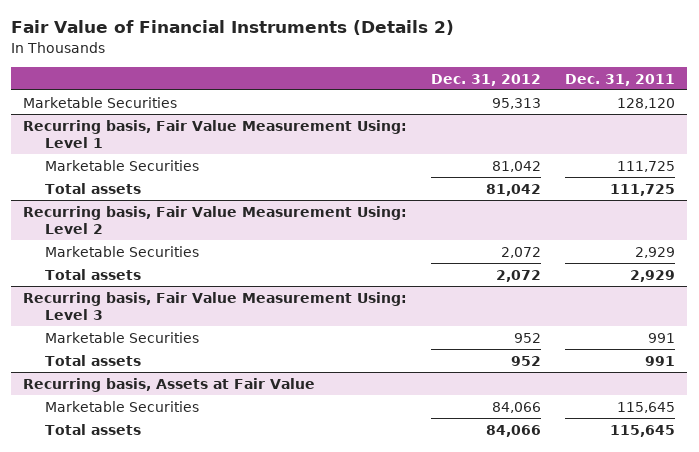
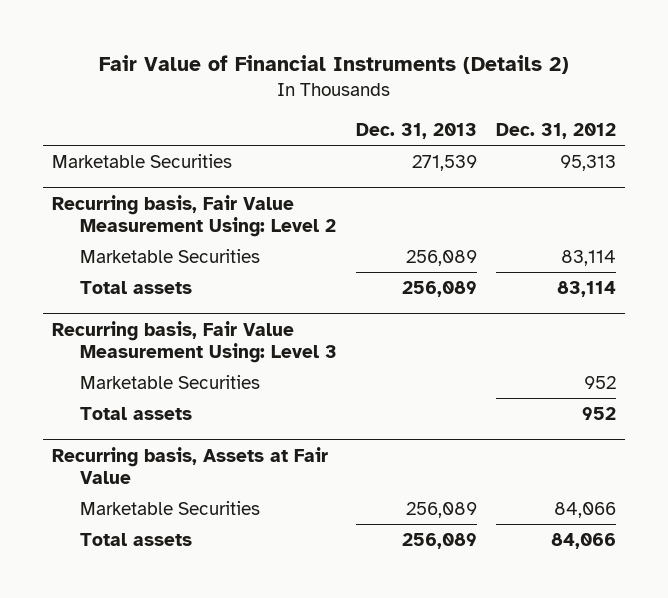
[565,73,676,86] Dec. 31, 2011 -> none
none -> [355,123,477,140] Dec. 31, 2013
[23,119,408,149] Recurring basis, Fair Value Measurement Using: Level 1 -> none
[44,159,199,171] Marketable Securities -> none
[44,182,141,194] Total assets -> none
[501,246,542,258] 2,072 -> [560,249,616,266] 83,114
[496,269,542,282] 2,072 -> [556,280,616,297] 83,114

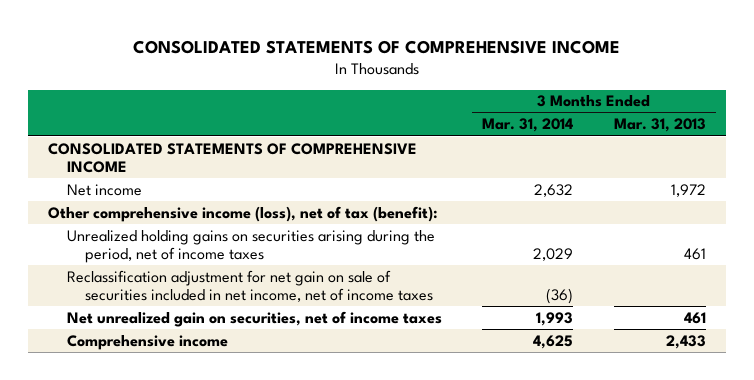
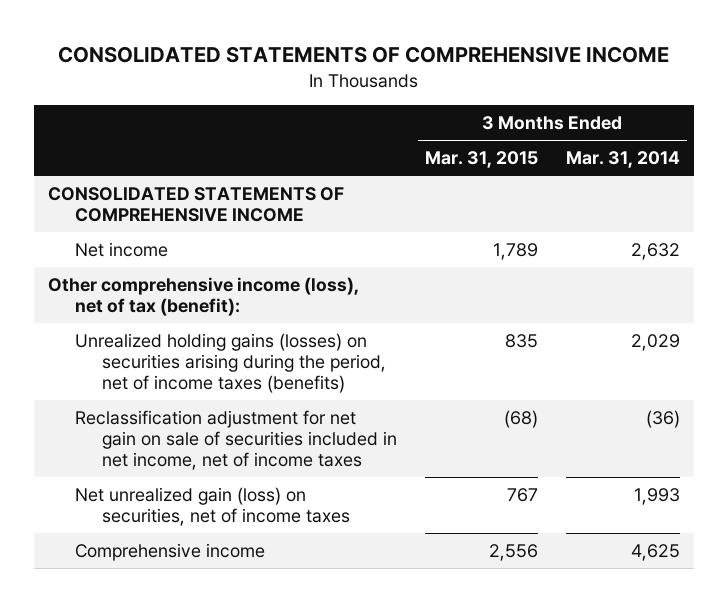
[613,118,706,133] Mar. 31, 2013 -> none
none -> [424,150,538,168] Mar. 31, 2015
[66,229,435,263] Unrealized holding gains on securities arising during the period, net of income taxes -> [75,332,386,393] Unrealized holding gains (losses) on securities arising during the period, net of income taxes (benefits)
[66,310,442,327] Net unrealized gain on securities, net of income taxes -> [75,486,350,526] Net unrealized gain (loss) on securities, net of income taxes

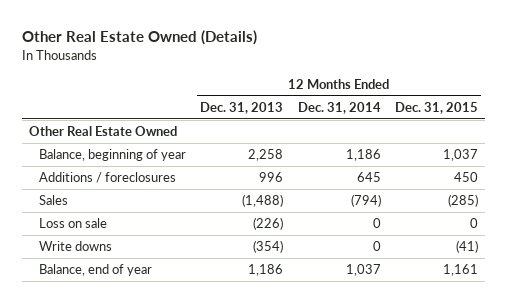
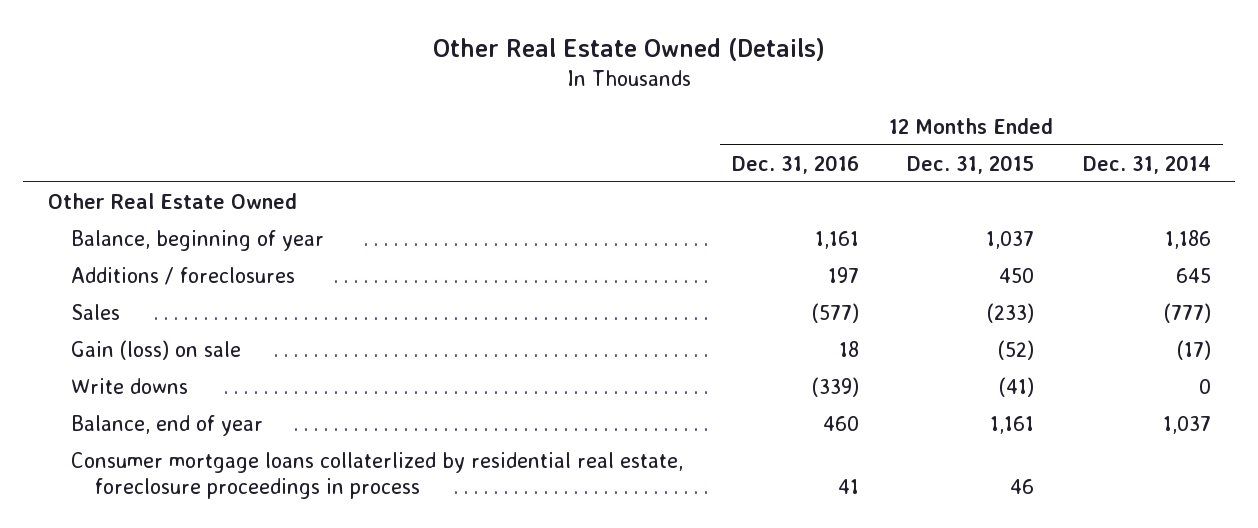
[200,101,284,114] Dec. 31, 2013 -> none
none -> [731,154,859,174] Dec. 31, 2016
[350,194,381,208] (794) -> [1163,302,1211,323] (777)
[447,194,478,208] (285) -> [987,302,1035,323] (233)
[39,218,108,229] Loss on sale -> [71,339,242,360] Gain (loss) on sale
[372,218,381,229] 0 -> [1176,339,1211,360] (17)
[469,218,478,229] 0 -> [998,339,1035,360] (52)
none -> [71,451,684,499] Consumer mortgage loans collaterlized by residential real estate, foreclosure proceedings in process

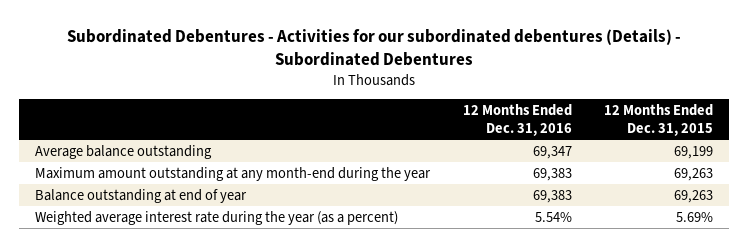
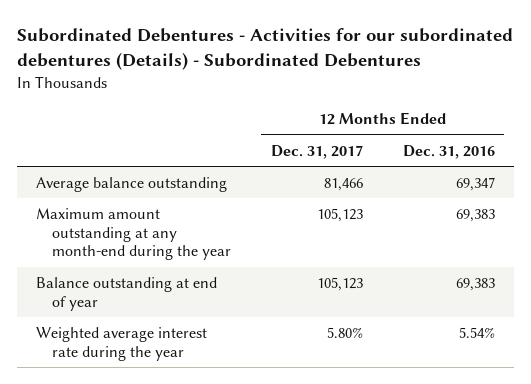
[603,104,713,136] 12 Months Ended Dec. 31, 2015 -> none
none -> [270,144,363,159] Dec. 31, 2017
[35,211,399,226] Weighted average interest rate during the year (as a percent) -> [36,326,208,361] Weighted average interest rate during the year

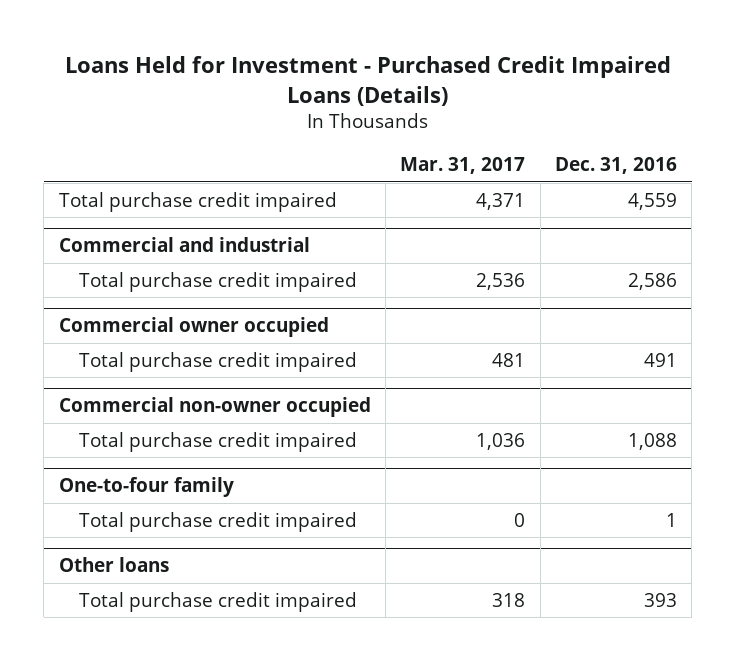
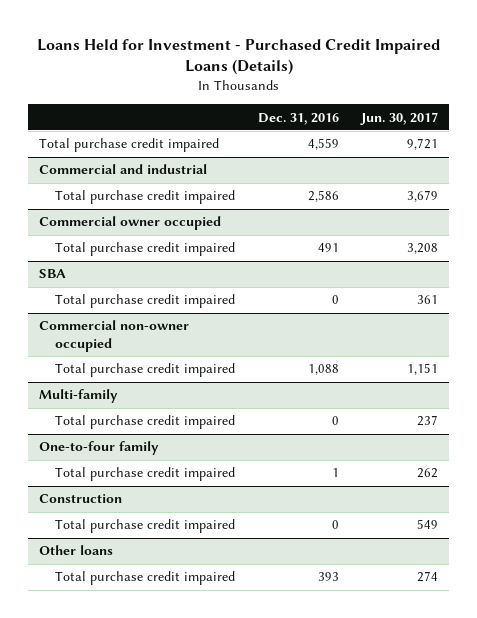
[400,157,526,175] Mar. 31, 2017 -> none
none -> [360,111,439,125] Jun. 30, 2017
none -> [39,269,67,279] SBA
none -> [55,294,236,309] Total purchase credit impaired
none -> [39,389,119,404] Multi-family
none -> [55,415,236,430] Total purchase credit impaired
none -> [39,494,123,504] Construction
none -> [55,519,236,534] Total purchase credit impaired

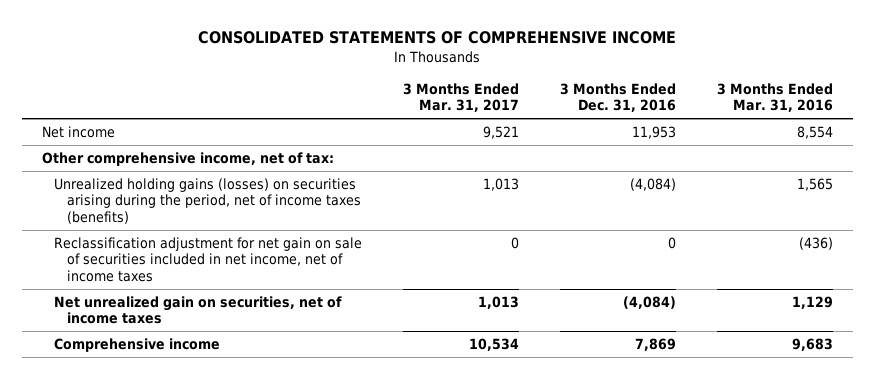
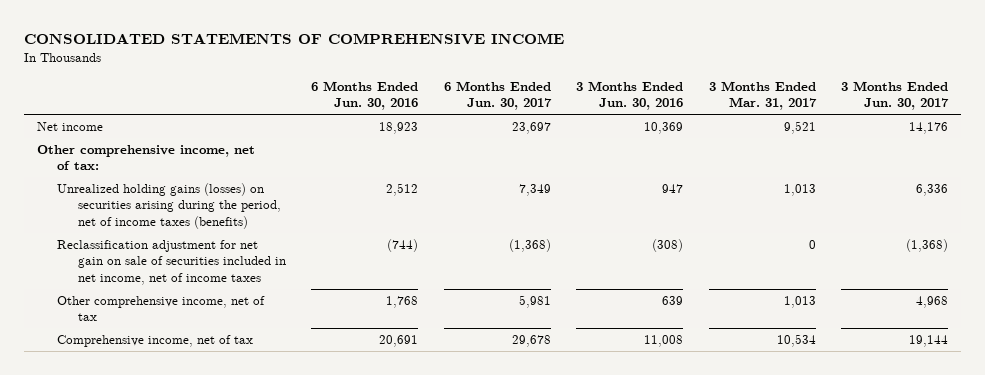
[559,82,676,113] 3 Months Ended Dec. 31, 2016 -> none
[716,82,833,113] 3 Months Ended Mar. 31, 2016 -> none
none -> [311,80,419,111] 6 Months Ended Jun. 30, 2016
none -> [443,80,552,111] 6 Months Ended Jun. 30, 2017
none -> [576,80,684,111] 3 Months Ended Jun. 30, 2016
none -> [840,80,949,111] 3 Months Ended Jun. 30, 2017
[54,296,343,325] Net unrealized gain on securities, net of income taxes -> [57,295,266,322] Other comprehensive income, net of tax
[54,338,221,353] Comprehensive income -> [57,334,254,347] Comprehensive income, net of tax

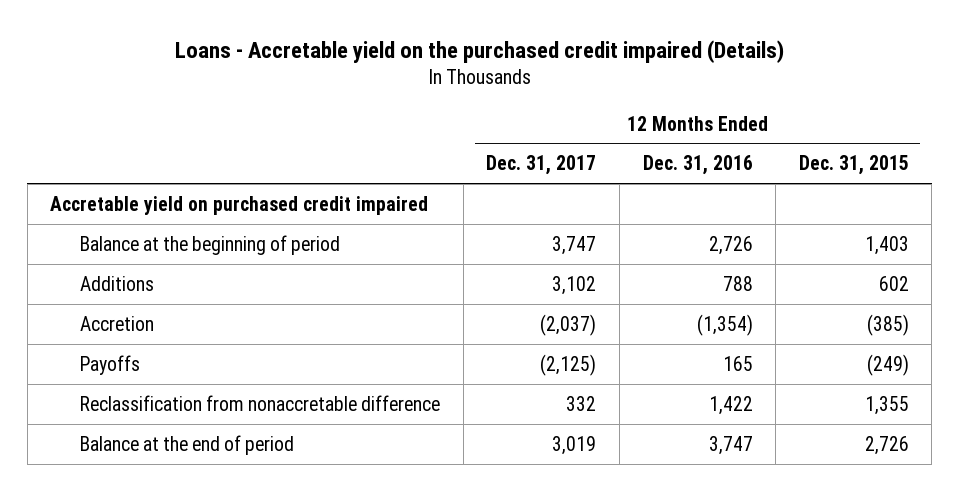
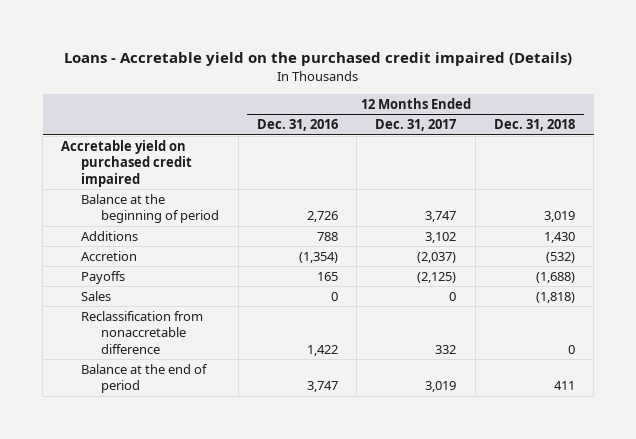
[798,155,909,176] Dec. 31, 2015 -> none
none -> [494,119,576,132] Dec. 31, 2018
none -> [81,290,112,301] Sales

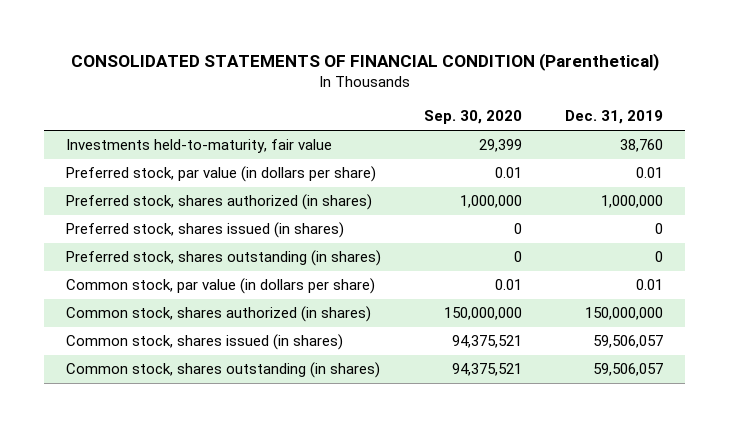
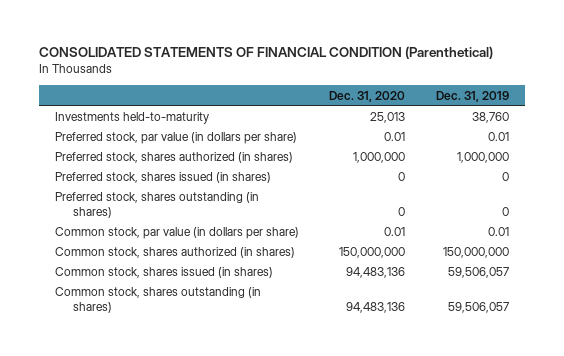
[424,110,523,125] Sep. 30, 2020 -> none
none -> [329,90,406,102] Dec. 31, 2020
[66,139,333,154] Investments held-to-maturity, fair value -> [54,112,209,125] Investments held-to-maturity

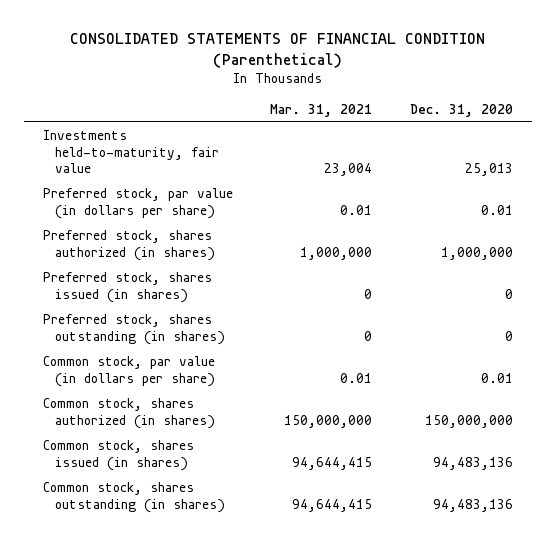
[436,90,510,102] Dec. 31, 2019 -> none
none -> [270,103,373,117] Mar. 31, 2021
[54,112,209,125] Investments held-to-maturity -> [42,130,220,174] Investments held-to-maturity, fair value

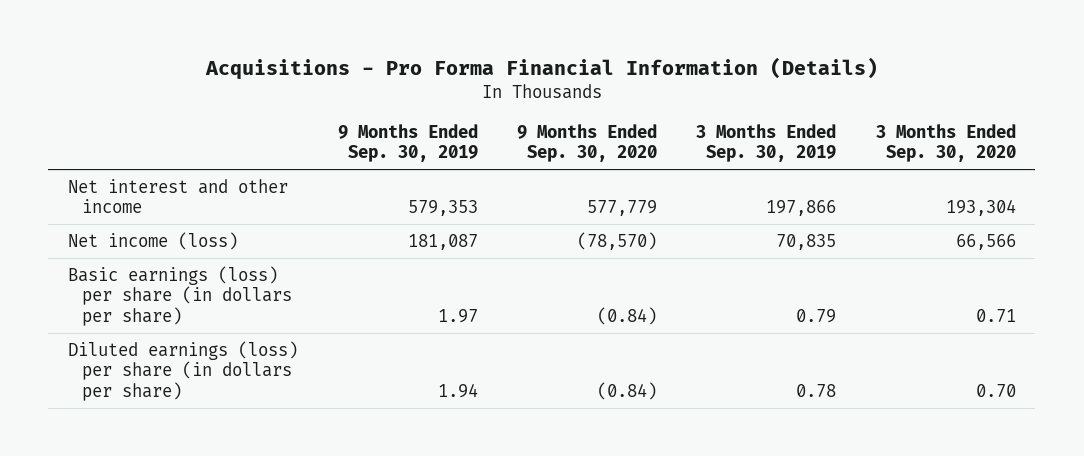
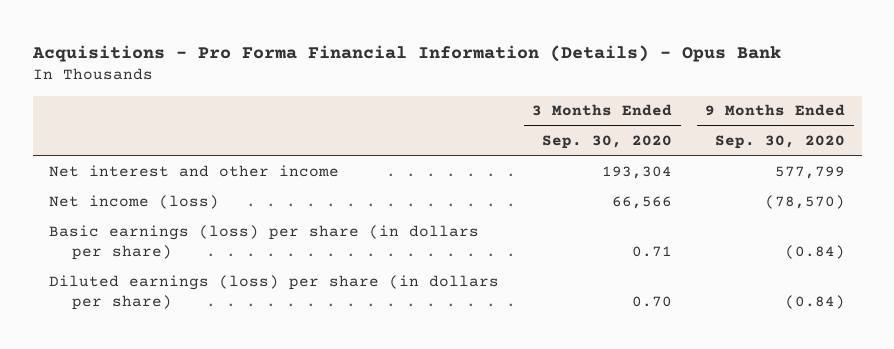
[204,56,878,80] Acquisitions - Pro Forma Financial Information (Details) -> [31,44,781,62] Acquisitions - Pro Forma Financial Information (Details) - Opus Bank
[337,123,478,163] 9 Months Ended Sep. 30, 2019 -> none
[696,123,837,163] 3 Months Ended Sep. 30, 2019 -> none
[586,200,657,217] 577,779 -> [775,165,846,179] 577,799

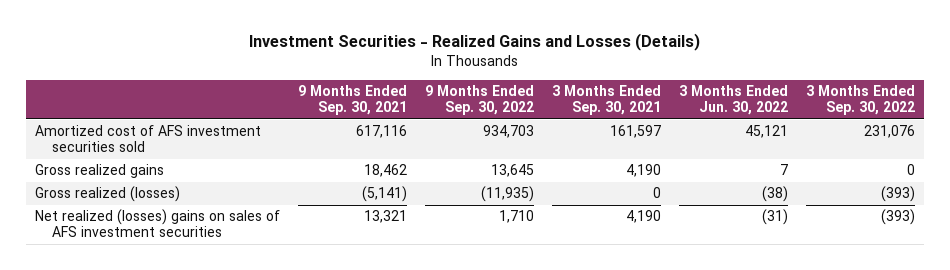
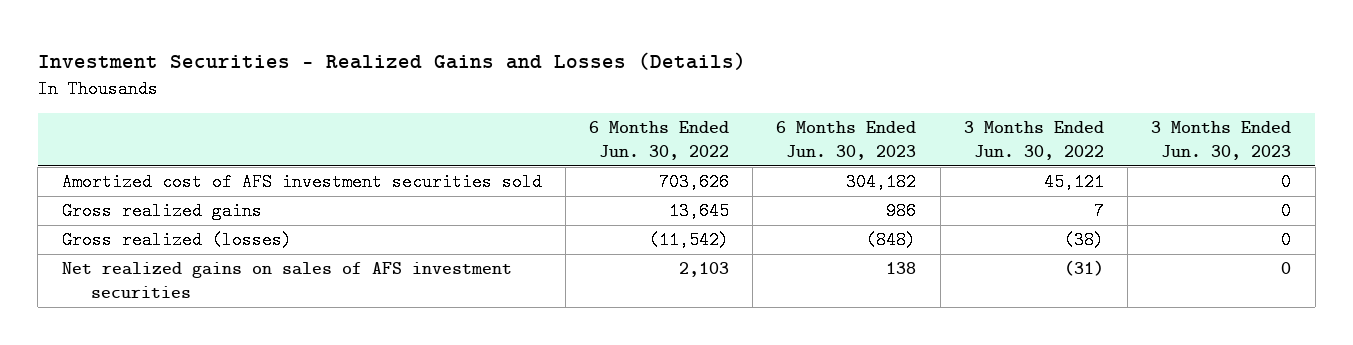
[297,85,407,116] 9 Months Ended Sep. 30, 2021 -> none
[424,85,534,116] 9 Months Ended Sep. 30, 2022 -> none
[551,85,661,116] 3 Months Ended Sep. 30, 2021 -> none
[805,85,915,116] 3 Months Ended Sep. 30, 2022 -> none
none -> [589,121,730,160] 6 Months Ended Jun. 30, 2022
none -> [776,121,917,160] 6 Months Ended Jun. 30, 2023
none -> [1151,121,1292,160] 3 Months Ended Jun. 30, 2023
[34,209,280,238] Net realized (losses) gains on sales of AFS investment securities -> [61,262,512,299] Net realized gains on sales of AFS investment securities

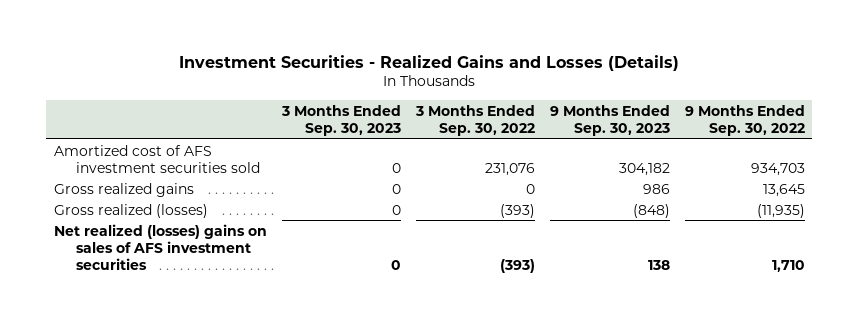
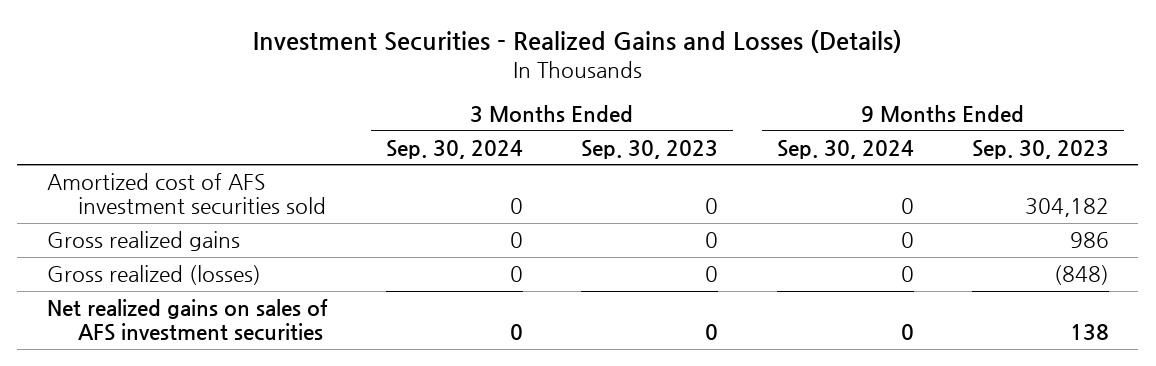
[414,104,535,136] 3 Months Ended Sep. 30, 2022 -> none
[684,104,805,136] 9 Months Ended Sep. 30, 2022 -> none
none -> [385,139,523,159] Sep. 30, 2024
none -> [776,139,914,159] Sep. 30, 2024
[53,223,267,270] Net realized (losses) gains on sales of AFS investment securities -> [46,298,328,342] Net realized gains on sales of AFS investment securities

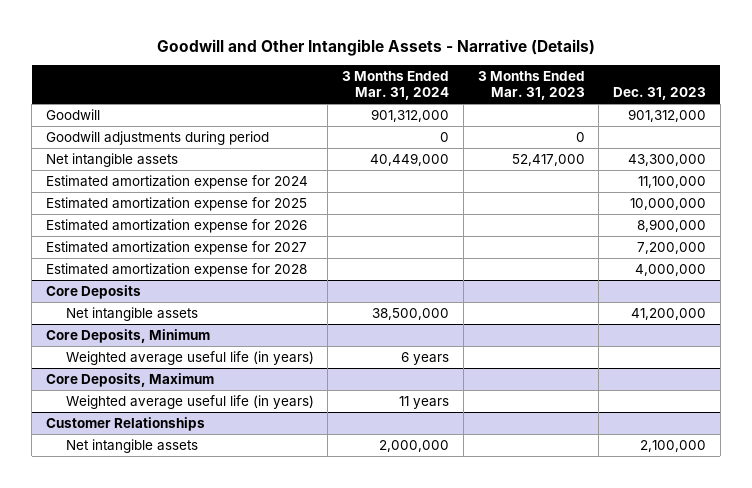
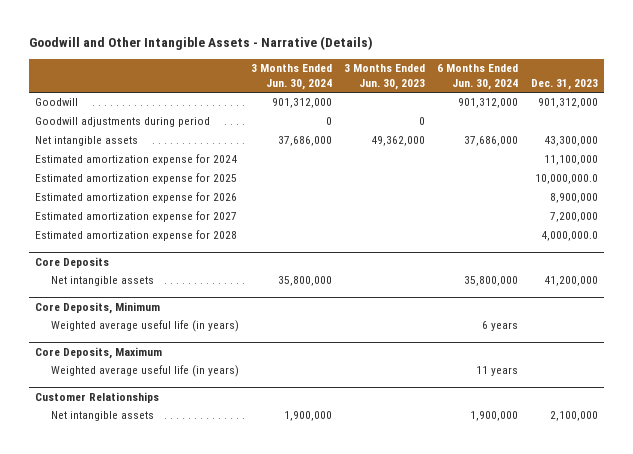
[342,71,450,101] 3 Months Ended Mar. 31, 2024 -> none
[477,71,585,101] 3 Months Ended Mar. 31, 2023 -> none
none -> [250,64,332,91] 3 Months Ended Jun. 30, 2024
none -> [344,64,426,91] 3 Months Ended Jun. 30, 2023
none -> [437,64,519,91] 6 Months Ended Jun. 30, 2024
[629,197,706,210] 10,000,000 -> [534,174,598,185] 10,000,000.0
[634,263,706,276] 4,000,000 -> [540,231,598,242] 4,000,000.0

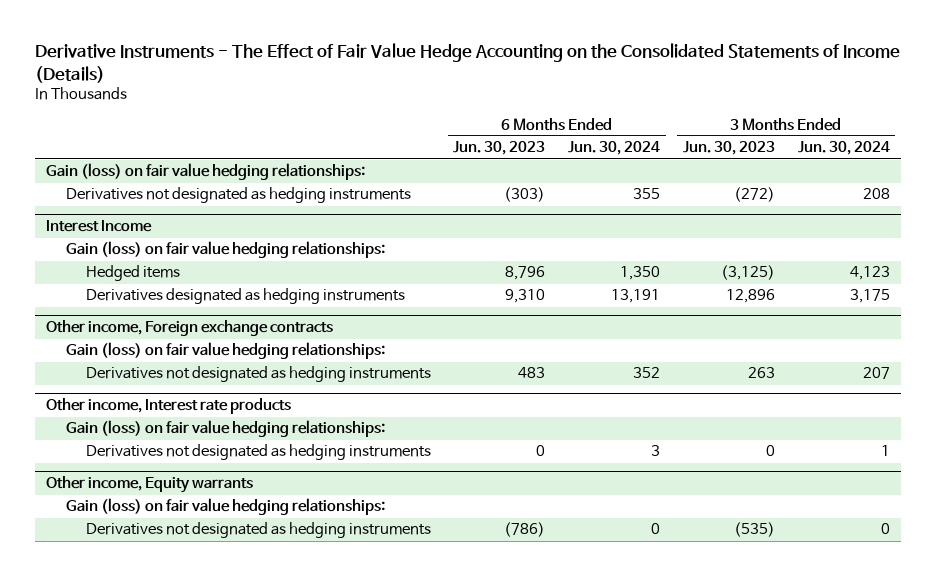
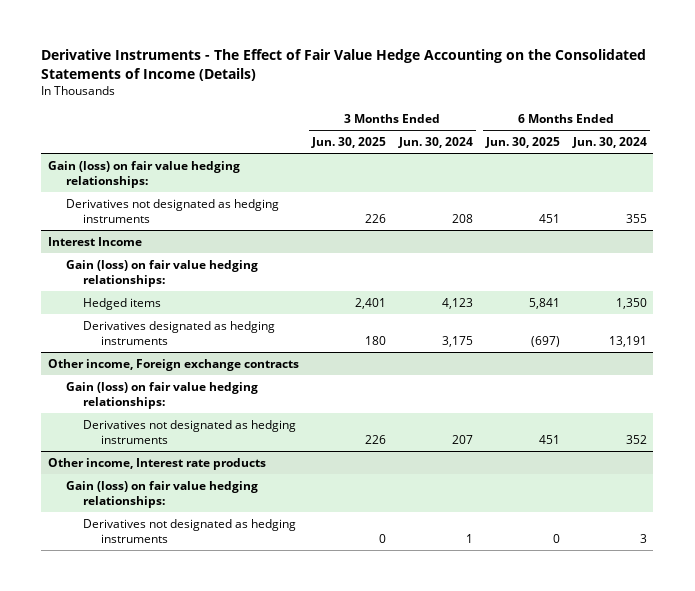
[453,141,546,156] Jun. 30, 2023 -> none
[682,141,775,156] Jun. 30, 2023 -> none
none -> [310,136,386,148] Jun. 30, 2025
none -> [484,136,560,148] Jun. 30, 2025
[46,476,254,494] Other income, Equity warrants -> none
[66,498,386,516] Gain (loss) on fair value hedging relationships: -> none
[85,522,431,539] Derivatives not designated as hedging instruments -> none

